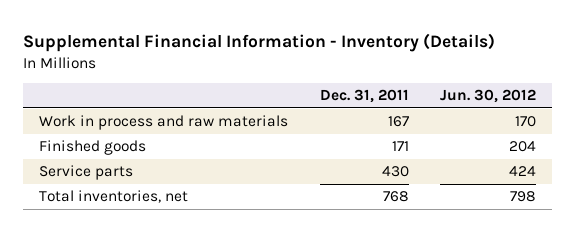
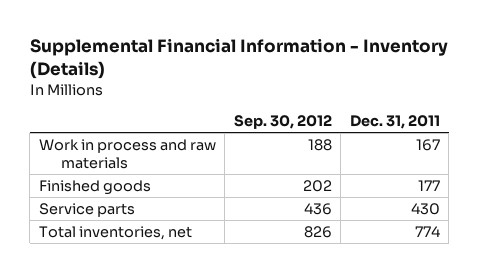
[440,89,537,104] Jun. 30, 2012 -> none
none -> [233,115,332,130] Sep. 30, 2012
[391,141,409,152] 171 -> [417,179,440,191] 177
[382,191,409,203] 768 -> [414,225,440,237] 774

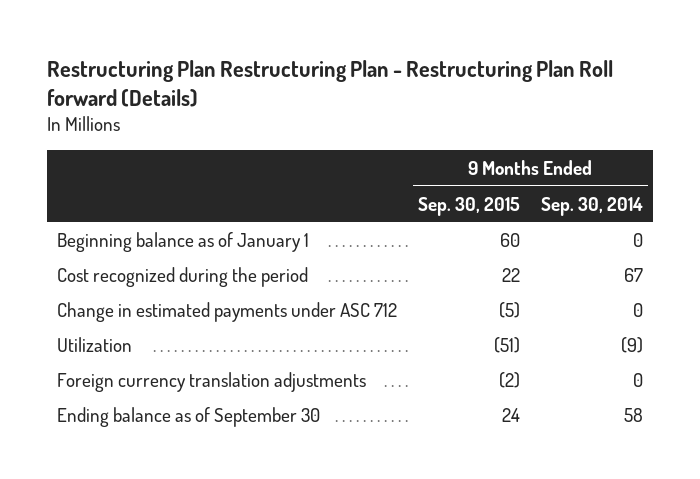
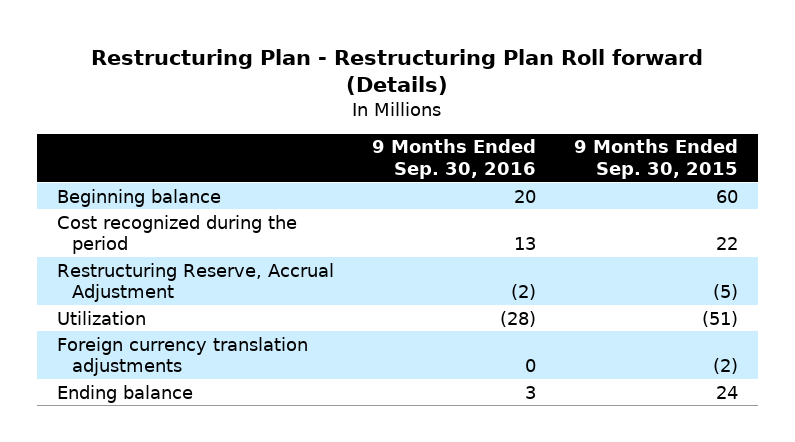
[47,59,614,107] Restructuring Plan Restructuring Plan - Restructuring Plan Roll forward (Details) -> [91,48,704,96] Restructuring Plan - Restructuring Plan Roll forward (Details)
[540,196,643,216] Sep. 30, 2014 -> none
none -> [371,139,536,179] 9 Months Ended Sep. 30, 2016
[57,231,310,252] Beginning balance as of January 1 -> [56,188,221,207] Beginning balance
[57,301,398,322] Change in estimated payments under ASC 712 -> [56,262,334,303] Restructuring Reserve, Accrual Adjustment
[57,406,321,427] Ending balance as of September 30 -> [56,384,193,403] Ending balance

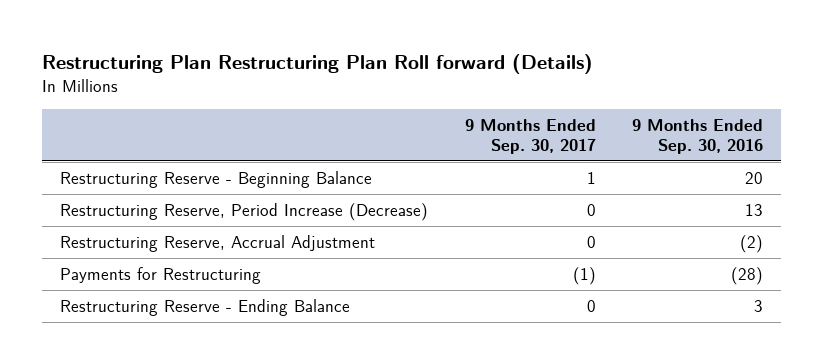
[91,48,704,96] Restructuring Plan - Restructuring Plan Roll forward (Details) -> [41,53,593,74] Restructuring Plan Restructuring Plan Roll forward (Details)
[574,139,739,179] 9 Months Ended Sep. 30, 2015 -> none
none -> [464,119,596,154] 9 Months Ended Sep. 30, 2017
[56,188,221,207] Beginning balance -> [60,170,373,188] Restructuring Reserve - Beginning Balance
[56,214,297,255] Cost recognized during the period -> [60,202,429,221] Restructuring Reserve, Period Increase (Decrease)
[56,336,308,377] Foreign currency translation adjustments -> none
[56,310,146,325] Utilization -> [60,266,262,284] Payments for Restructuring
[56,384,193,403] Ending balance -> [60,298,351,316] Restructuring Reserve - Ending Balance

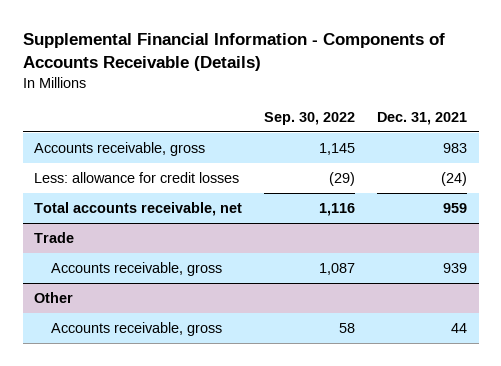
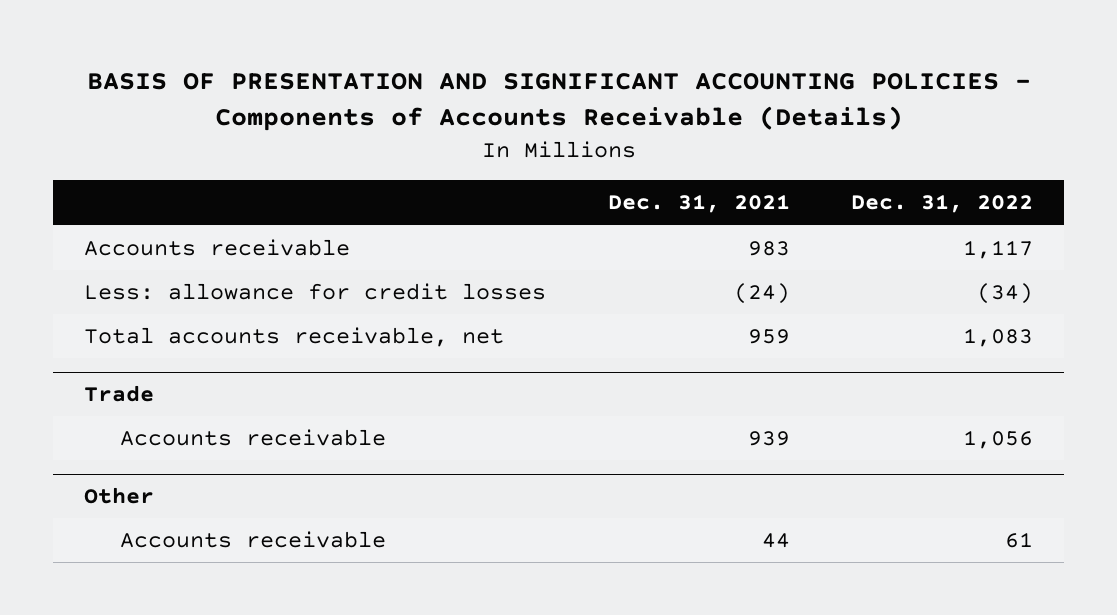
[22,33,445,71] Supplemental Financial Information - Components of Accounts Receivable (Details) -> [86,73,1031,132] BASIS OF PRESENTATION AND SIGNIFICANT ACCOUNTING POLICIES - Components of Accounts Receivable (Details)
[264,111,356,125] Sep. 30, 2022 -> none
none -> [851,194,1034,214] Dec. 31, 2022
[33,141,205,156] Accounts receivable, gross -> [83,238,350,256] Accounts receivable
[50,261,222,276] Accounts receivable, gross -> [119,428,386,446] Accounts receivable
[50,321,222,336] Accounts receivable, gross -> [119,530,386,548] Accounts receivable

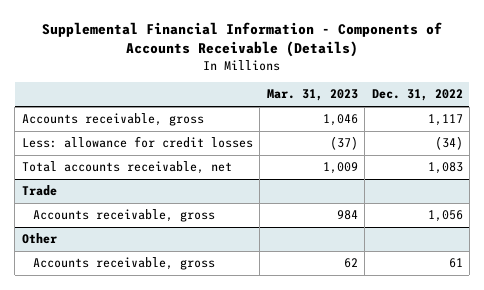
[86,73,1031,132] BASIS OF PRESENTATION AND SIGNIFICANT ACCOUNTING POLICIES - Components of Accounts Receivable (Details) -> [42,21,443,58] Supplemental Financial Information - Components of Accounts Receivable (Details)
[607,194,790,214] Dec. 31, 2021 -> none
none -> [266,89,358,102] Mar. 31, 2023
[83,238,350,256] Accounts receivable -> [21,113,204,127] Accounts receivable, gross
[119,428,386,446] Accounts receivable -> [33,209,216,223] Accounts receivable, gross
[119,530,386,548] Accounts receivable -> [33,257,216,271] Accounts receivable, gross

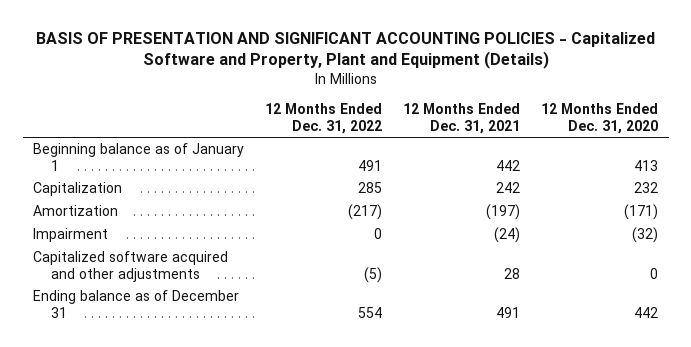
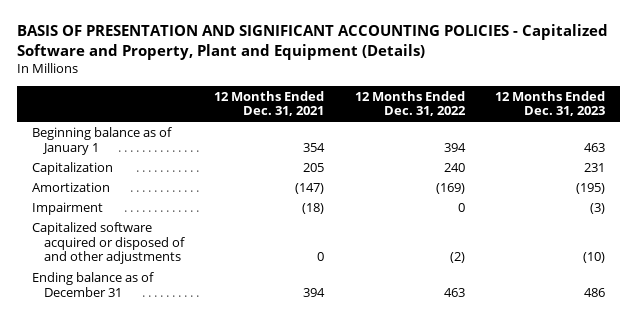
[541,103,659,134] 12 Months Ended Dec. 31, 2020 -> none
none -> [495,90,606,117] 12 Months Ended Dec. 31, 2023
[358,159,383,171] 491 -> [443,142,466,152] 394
[496,159,521,171] 442 -> [303,142,326,152] 354
[358,182,383,194] 285 -> [443,162,465,172] 240
[496,182,521,194] 242 -> [303,162,325,172] 205
[348,204,383,221] (217) -> [435,182,465,194] (169)
[486,204,521,221] (197) -> [295,182,325,194] (147)
[494,227,521,244] (24) -> [302,202,325,214] (18)
[33,251,229,282] Capitalized software acquired and other adjustments -> [31,221,185,265] Capitalized software acquired or disposed of and other adjustments
[364,266,383,283] (5) -> [449,252,465,264] (2)
[504,267,521,279] 28 -> [317,252,325,262] 0
[358,306,383,318] 554 -> [443,287,465,297] 463
[496,306,521,318] 491 -> [303,287,326,297] 394

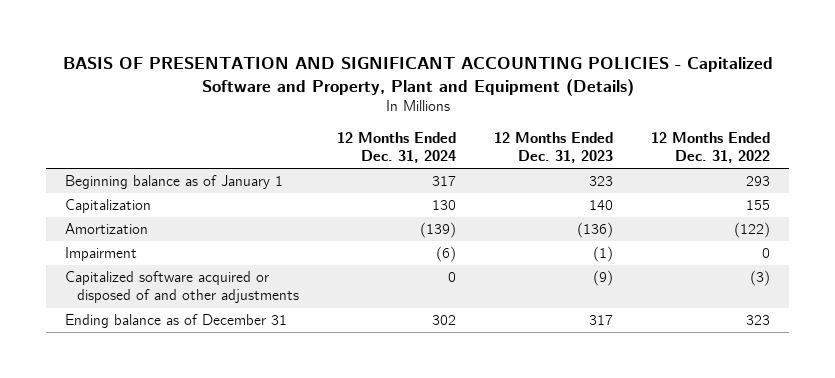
[214,90,325,117] 12 Months Ended Dec. 31, 2021 -> none
none -> [336,132,456,164] 12 Months Ended Dec. 31, 2024
[443,142,466,152] 394 -> [745,176,770,187] 293
[584,142,606,152] 463 -> [588,176,613,187] 323
[443,162,465,172] 240 -> [745,200,770,211] 155
[584,162,606,172] 231 -> [588,200,613,211] 140
[435,182,465,194] (169) -> [733,222,770,239] (122)
[576,182,606,194] (195) -> [576,222,613,239] (136)
[590,202,606,214] (3) -> [592,246,613,263] (1)
[449,252,465,264] (2) -> [749,270,770,287] (3)
[583,252,606,264] (10) -> [592,270,613,287] (9)
[443,287,465,297] 463 -> [745,315,770,326] 323
[584,287,606,297] 486 -> [588,315,613,326] 317

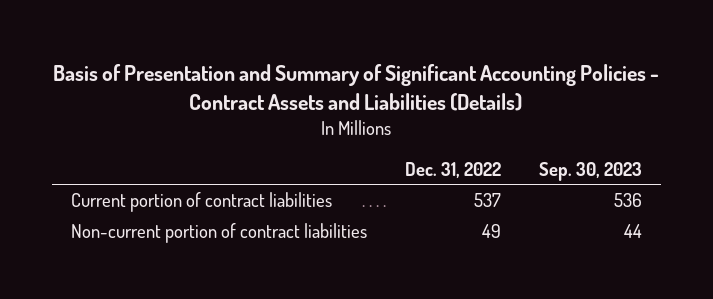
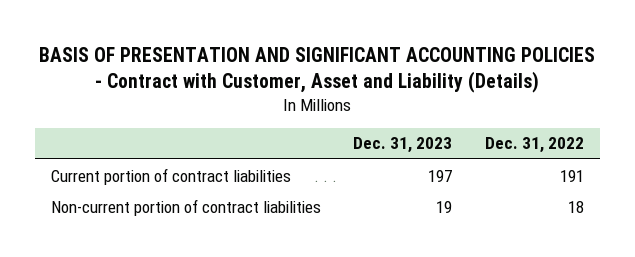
[53,63,660,111] Basis of Presentation and Summary of Significant Accounting Policies - Contract Assets and Liabilities (Details) -> [39,46,596,93] BASIS OF PRESENTATION AND SIGNIFICANT ACCOUNTING POLICIES - Contract with Customer, Asset and Liability (Details)
[538,161,642,181] Sep. 30, 2023 -> none
none -> [353,137,453,154] Dec. 31, 2023
[473,193,501,208] 537 -> [559,169,584,182] 191
[481,224,501,239] 49 -> [567,200,584,213] 18

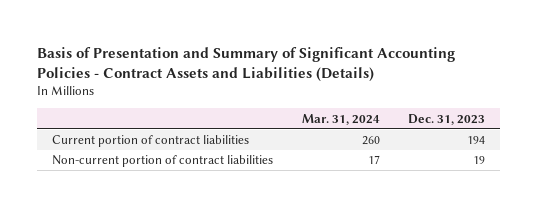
[39,46,596,93] BASIS OF PRESENTATION AND SIGNIFICANT ACCOUNTING POLICIES - Contract with Customer, Asset and Liability (Details) -> [37,46,456,82] Basis of Presentation and Summary of Significant Accounting Policies - Contract Assets and Liabilities (Details)
[484,137,584,154] Dec. 31, 2022 -> none
none -> [301,113,380,125] Mar. 31, 2024
[428,169,453,182] 197 -> [467,136,486,145] 194

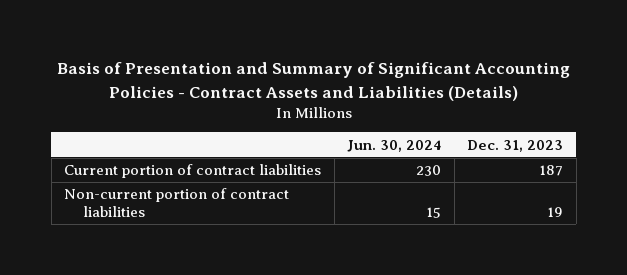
[301,113,380,125] Mar. 31, 2024 -> none
none -> [347,139,442,152] Jun. 30, 2024
[467,136,486,145] 194 -> [539,165,564,177] 187

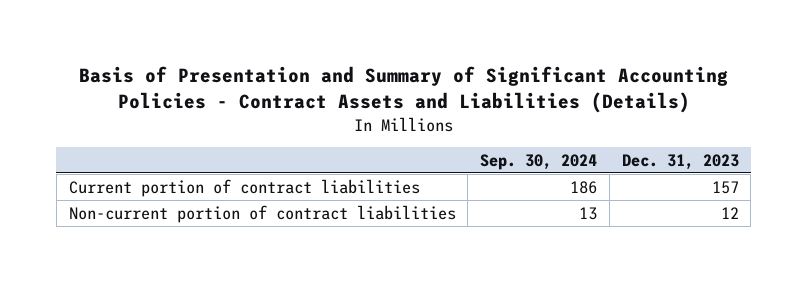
[347,139,442,152] Jun. 30, 2024 -> none
none -> [480,153,598,170] Sep. 30, 2024
[539,165,564,177] 187 -> [711,180,739,194] 157
[547,206,564,217] 19 -> [720,206,739,219] 12

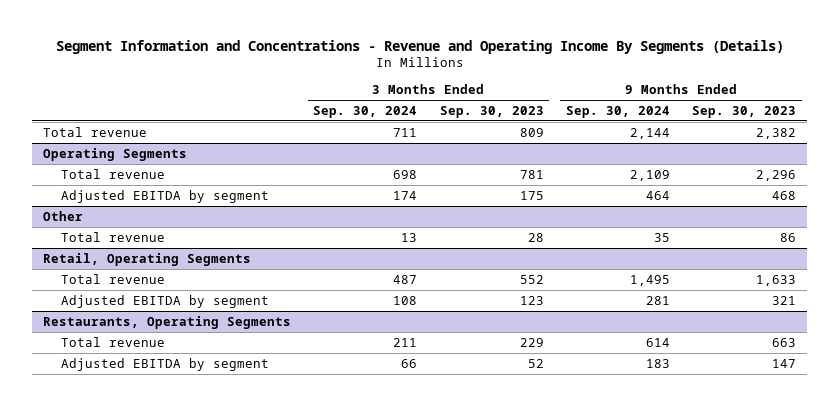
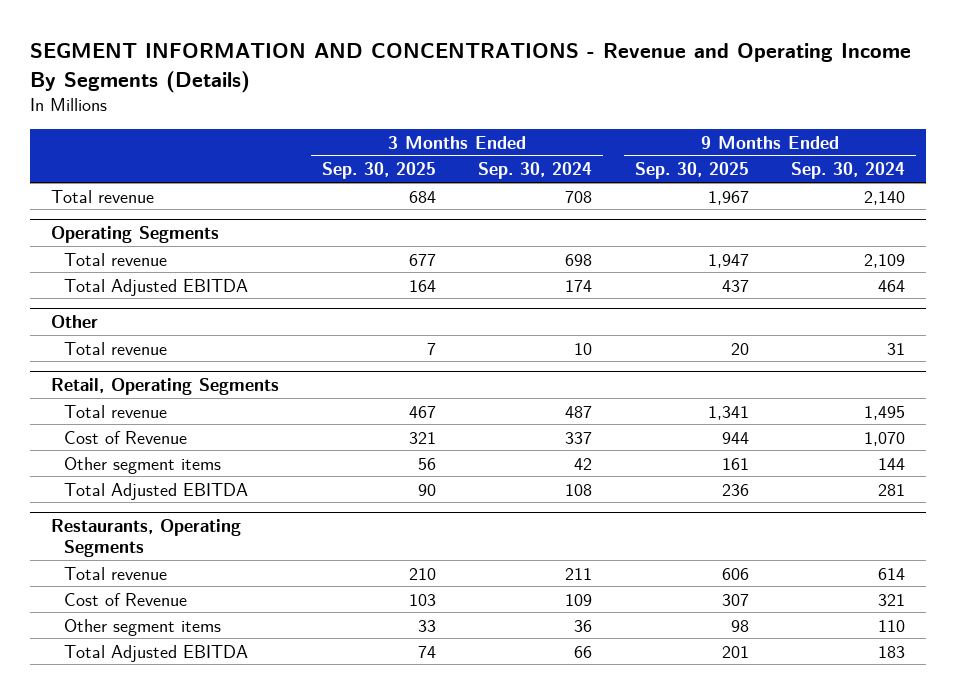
[55,39,784,54] Segment Information and Concentrations - Revenue and Operating Income By Segments (Details) -> [30,43,912,93] SEGMENT INFORMATION AND CONCENTRATIONS - Revenue and Operating Income By Segments (Details)
[439,105,544,118] Sep. 30, 2023 -> none
[692,105,797,118] Sep. 30, 2023 -> none
none -> [321,162,436,180] Sep. 30, 2025
none -> [634,162,749,180] Sep. 30, 2025
[393,127,418,137] 711 -> [565,190,593,203] 708
[629,127,670,139] 2,144 -> [863,190,905,205] 2,140
[60,189,269,203] Adjusted EBITDA by segment -> [64,278,249,296] Total Adjusted EBITDA
[401,232,418,242] 13 -> [574,342,593,355] 10
[653,232,670,242] 35 -> [886,342,905,355] 31
none -> [64,430,188,444] Cost of Revenue
none -> [64,456,222,474] Other segment items
[60,294,269,308] Adjusted EBITDA by segment -> [64,482,249,500] Total Adjusted EBITDA
none -> [64,592,188,606] Cost of Revenue
none -> [64,618,222,636] Other segment items
[60,357,269,371] Adjusted EBITDA by segment -> [64,644,249,662] Total Adjusted EBITDA

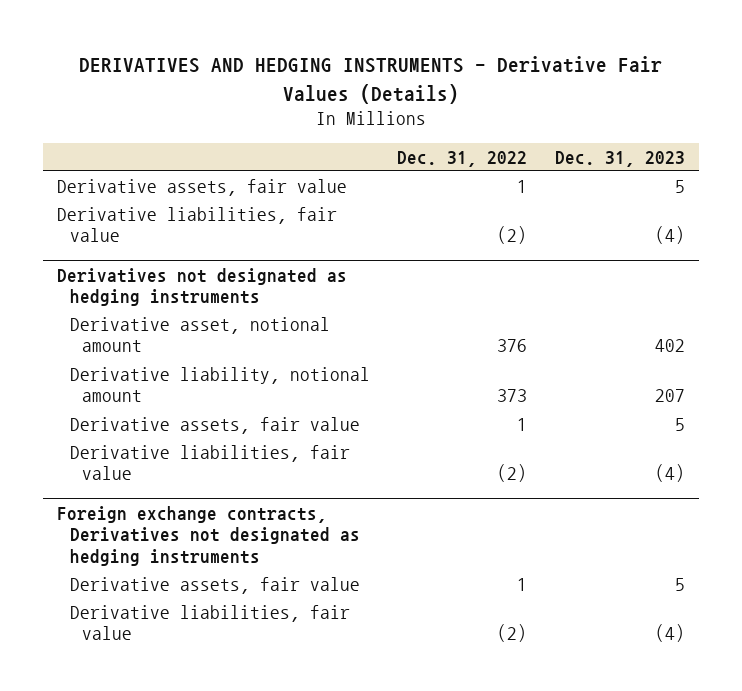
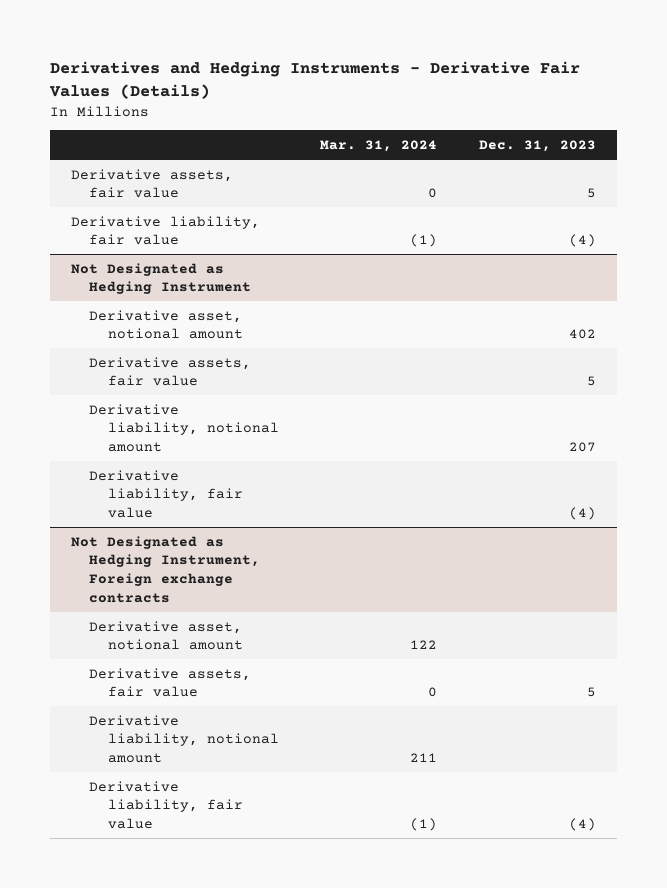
[78,56,662,104] DERIVATIVES AND HEDGING INSTRUMENTS - Derivative Fair Values (Details) -> [49,61,581,99] Derivatives and Hedging Instruments - Derivative Fair Values (Details)
[397,150,528,167] Dec. 31, 2022 -> none
none -> [320,140,438,153] Mar. 31, 2024
[56,206,337,243] Derivative liabilities, fair value -> [70,215,260,246] Derivative liability, fair value
[56,267,347,307] Derivatives not designated as hedging instruments -> [70,262,252,295] Not Designated as Hedging Instrument
[69,366,370,403] Derivative liability, notional amount -> none
none -> [89,403,279,453] Derivative liability, notional amount
[69,444,350,481] Derivative liabilities, fair value -> [89,469,243,519] Derivative liability, fair value
[56,505,360,566] Foreign exchange contracts, Derivatives not designated as hedging instruments -> [70,535,261,603] Not Designated as Hedging Instrument, Foreign exchange contracts
none -> [89,620,243,651] Derivative asset, notional amount
none -> [89,714,279,764] Derivative liability, notional amount
[69,604,350,641] Derivative liabilities, fair value -> [89,780,243,830] Derivative liability, fair value

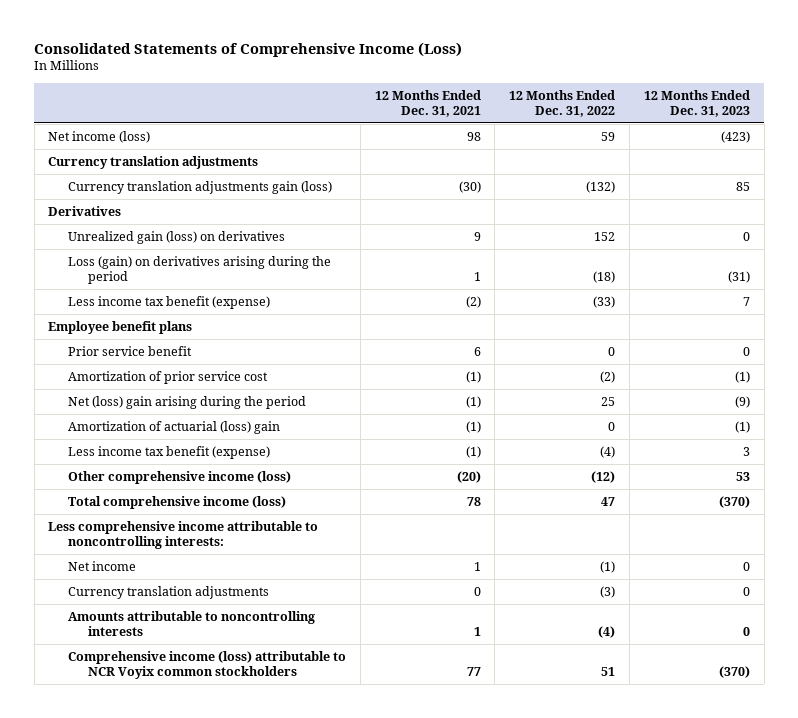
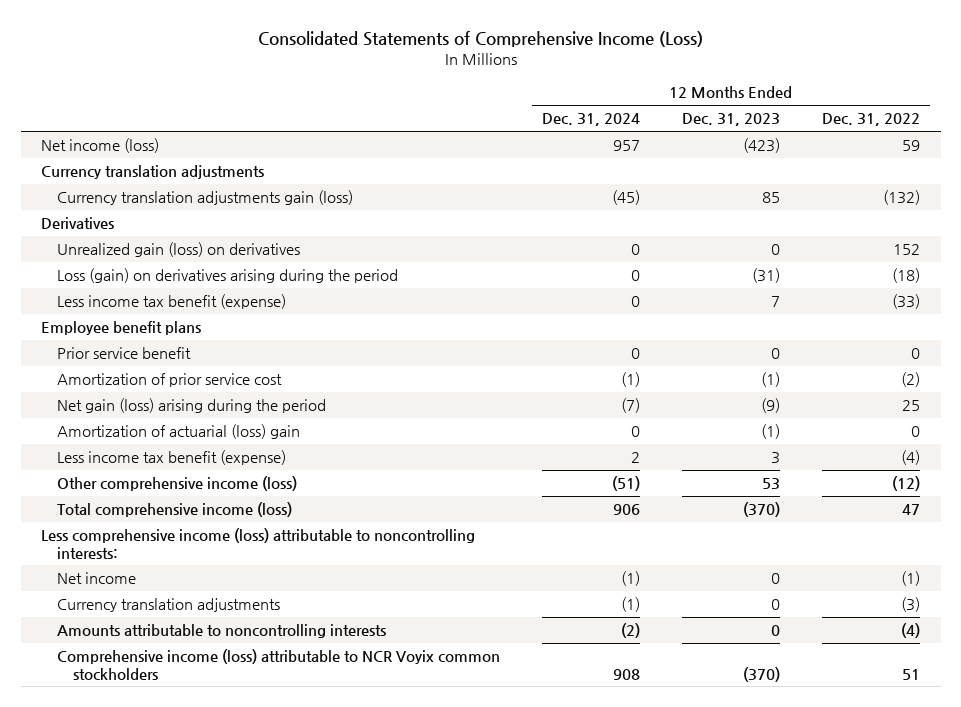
[374,89,481,117] 12 Months Ended Dec. 31, 2021 -> none
none -> [542,113,641,127] Dec. 31, 2024
[68,395,307,409] Net (loss) gain arising during the period -> [57,398,327,414] Net gain (loss) arising during the period
[48,520,319,549] Less comprehensive income attributable to noncontrolling interests: -> [41,528,476,559] Less comprehensive income (loss) attributable to noncontrolling interests:

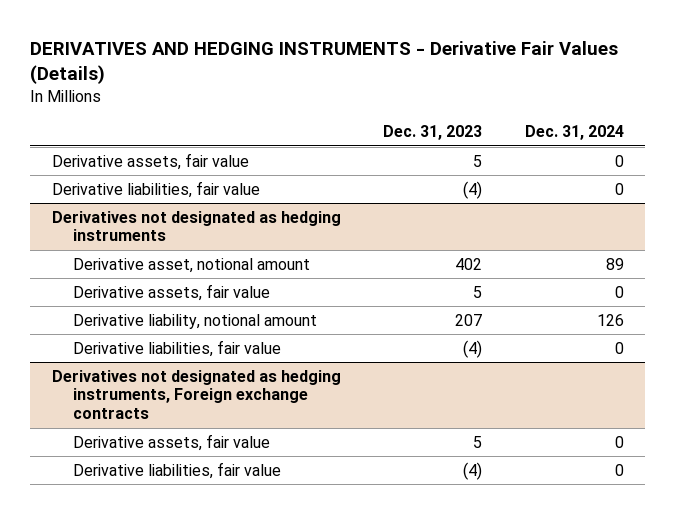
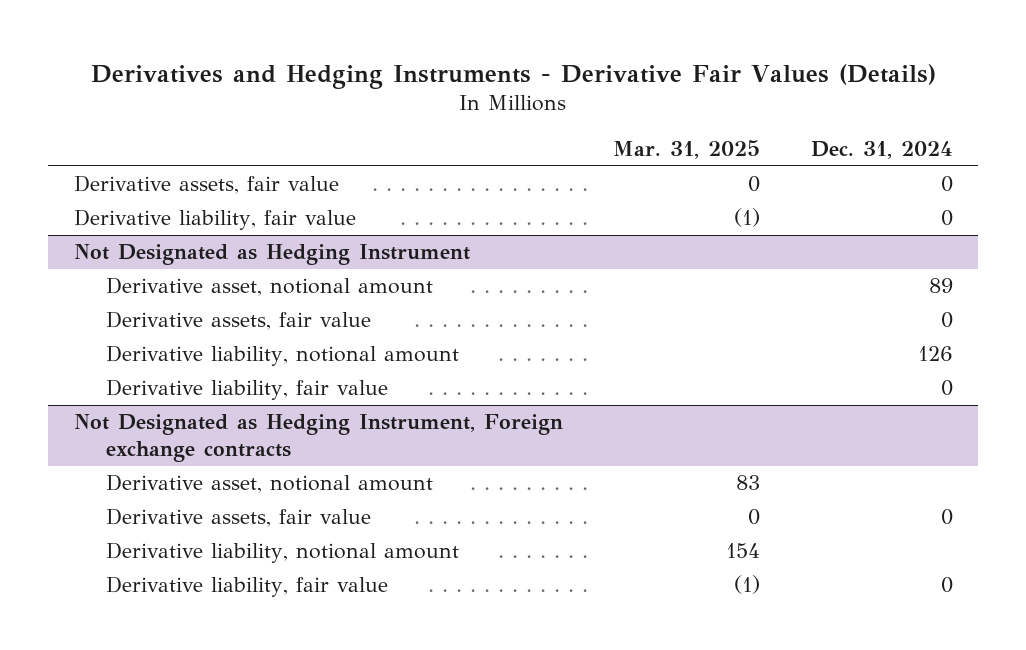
[30,41,619,85] DERIVATIVES AND HEDGING INSTRUMENTS - Derivative Fair Values (Details) -> [91,63,937,89] Derivatives and Hedging Instruments - Derivative Fair Values (Details)
[383,125,483,141] Dec. 31, 2023 -> none
none -> [613,140,761,160] Mar. 31, 2025
[51,180,260,198] Derivative liabilities, fair value -> [73,209,356,231] Derivative liability, fair value
[51,210,341,242] Derivatives not designated as hedging instruments -> [73,244,470,266] Not Designated as Hedging Instrument
[73,339,282,357] Derivative liabilities, fair value -> [105,379,388,401] Derivative liability, fair value
[51,369,341,420] Derivatives not designated as hedging instruments, Foreign exchange contracts -> [73,414,563,462] Not Designated as Hedging Instrument, Foreign exchange contracts
none -> [105,474,433,494] Derivative asset, notional amount
none -> [105,542,459,564] Derivative liability, notional amount
[73,461,282,479] Derivative liabilities, fair value -> [105,576,388,598] Derivative liability, fair value

